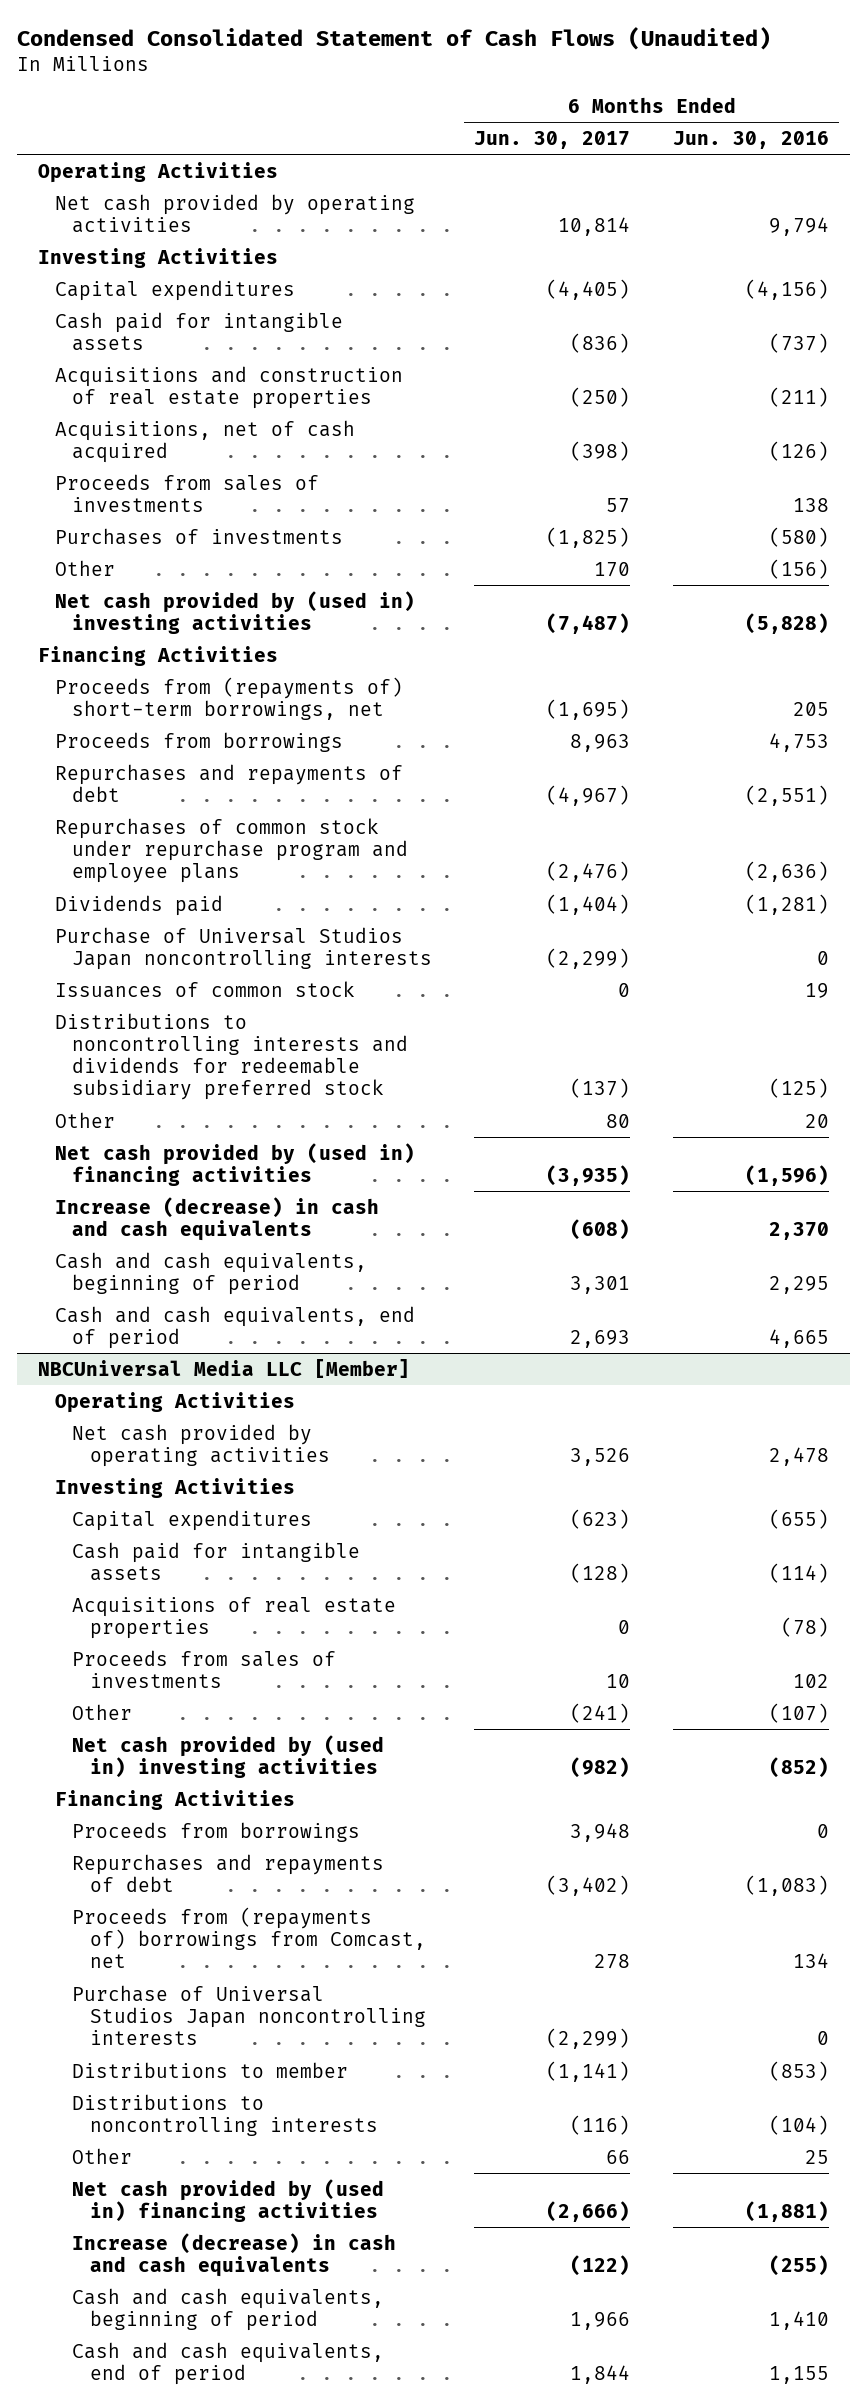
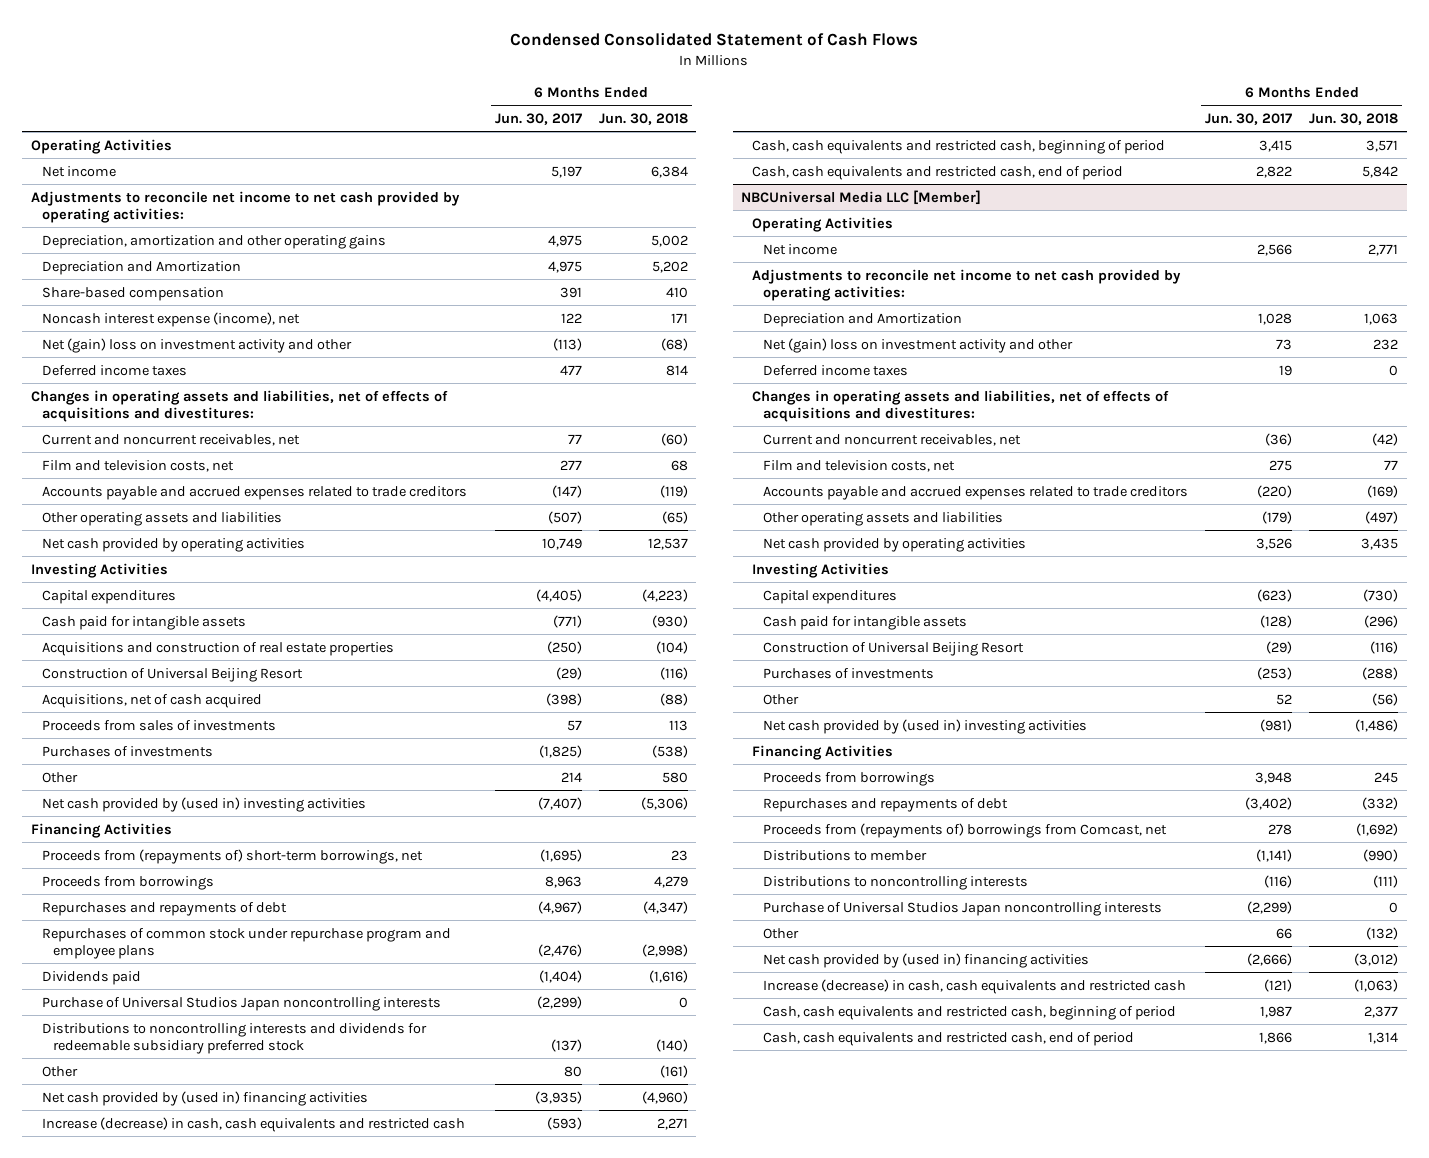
[16,26,771,50] Condensed Consolidated Statement of Cash Flows (Unaudited) -> [510,32,919,47] Condensed Consolidated Statement of Cash Flows
[672,130,829,149] Jun. 30, 2016 -> none
none -> [598,113,688,126] Jun. 30, 2018
none -> [41,165,116,177] Net income
none -> [30,190,460,223] Adjustments to reconcile net income to net cash provided by operating activities:
none -> [41,234,386,249] Depreciation, amortization and other operating gains
none -> [41,260,241,275] Depreciation and Amortization
none -> [41,286,224,301] Share-based compensation
none -> [41,311,300,327] Noncash interest expense (income), net
none -> [41,337,352,353] Net (gain) loss on investment activity and other
none -> [41,364,187,376] Deferred income taxes
none -> [30,389,448,422] Changes in operating assets and liabilities, net of effects of acquisitions and divestitures:
none -> [41,433,300,446] Current and noncurrent receivables, net
none -> [41,459,234,472] Film and television costs, net
none -> [41,485,467,500] Accounts payable and accrued expenses related to trade creditors
none -> [41,511,282,526] Other operating assets and liabilities
[558,216,631,236] 10,814 -> [541,537,582,550] 10,749
[570,332,631,353] (836) -> [552,614,582,628] (771)
none -> [41,667,303,682] Construction of Universal Beijing Resort
[594,561,631,577] 170 -> [560,771,582,782] 214
[546,612,631,634] (7,487) -> [537,796,582,810] (7,407)
[54,980,355,998] Issuances of common stock -> none
[54,1196,379,1241] Increase (decrease) in cash and cash equivalents -> [41,1116,465,1132] Increase (decrease) in cash, cash equivalents and restricted cash
[570,1218,631,1240] (608) -> [546,1116,582,1130] (593)
[54,1251,367,1295] Cash and cash equivalents, beginning of period -> [752,139,1166,154] Cash, cash equivalents and restricted cash, beginning of period
[570,1275,631,1294] 3,301 -> [1259,139,1293,152] 3,415
[54,1305,415,1349] Cash and cash equivalents, end of period -> [752,165,1124,180] Cash, cash equivalents and restricted cash, end of period
[570,1329,631,1348] 2,693 -> [1256,165,1293,178] 2,822
none -> [763,243,838,255] Net income
none -> [752,268,1182,301] Adjustments to reconcile net income to net cash provided by operating activities:
none -> [763,312,963,327] Depreciation and Amortization
none -> [763,337,1074,353] Net (gain) loss on investment activity and other
none -> [763,364,909,376] Deferred income taxes
none -> [752,389,1170,422] Changes in operating assets and liabilities, net of effects of acquisitions and divestitures:
none -> [763,433,1022,446] Current and noncurrent receivables, net
none -> [763,459,956,472] Film and television costs, net
none -> [763,485,1189,500] Accounts payable and accrued expenses related to trade creditors
none -> [763,511,1004,526] Other operating assets and liabilities
[72,1596,397,1639] Acquisitions of real estate properties -> none
[72,1649,337,1688] Proceeds from sales of investments -> none
none -> [763,641,1025,656] Construction of Universal Beijing Resort
none -> [763,667,935,679] Purchases of investments
[570,1702,631,1723] (241) -> [1276,693,1293,705] 52
[570,1756,631,1778] (982) -> [1260,718,1293,732] (981)
[72,1984,426,2046] Purchase of Universal Studios Japan noncontrolling interests -> [763,901,1163,916] Purchase of Universal Studios Japan noncontrolling interests
[72,2232,397,2277] Increase (decrease) in cash and cash equivalents -> [763,978,1187,994] Increase (decrease) in cash, cash equivalents and restricted cash
[570,2254,631,2276] (122) -> [1264,978,1293,992] (121)
[72,2287,385,2331] Cash and cash equivalents, beginning of period -> [763,1005,1177,1020] Cash, cash equivalents and restricted cash, beginning of period
[570,2311,631,2330] 1,966 -> [1260,1005,1293,1018] 1,987
[72,2341,385,2385] Cash and cash equivalents, end of period -> [763,1031,1135,1046] Cash, cash equivalents and restricted cash, end of period
[570,2364,631,2384] 1,844 -> [1259,1031,1293,1044] 1,866

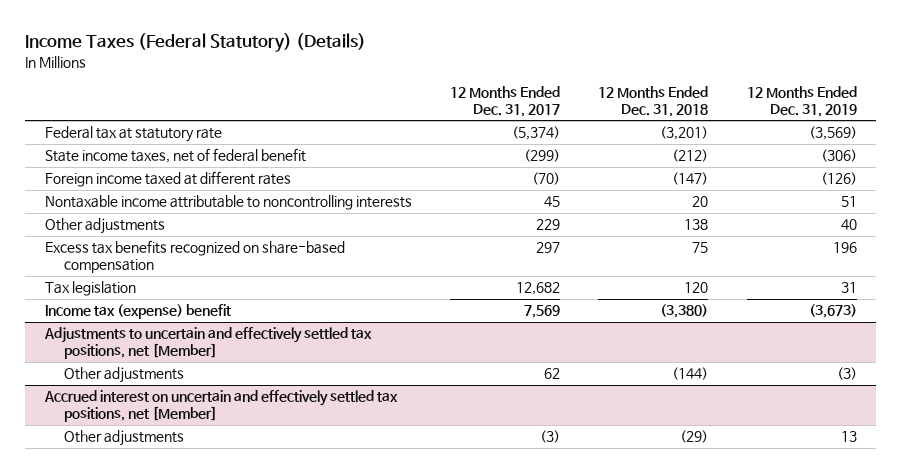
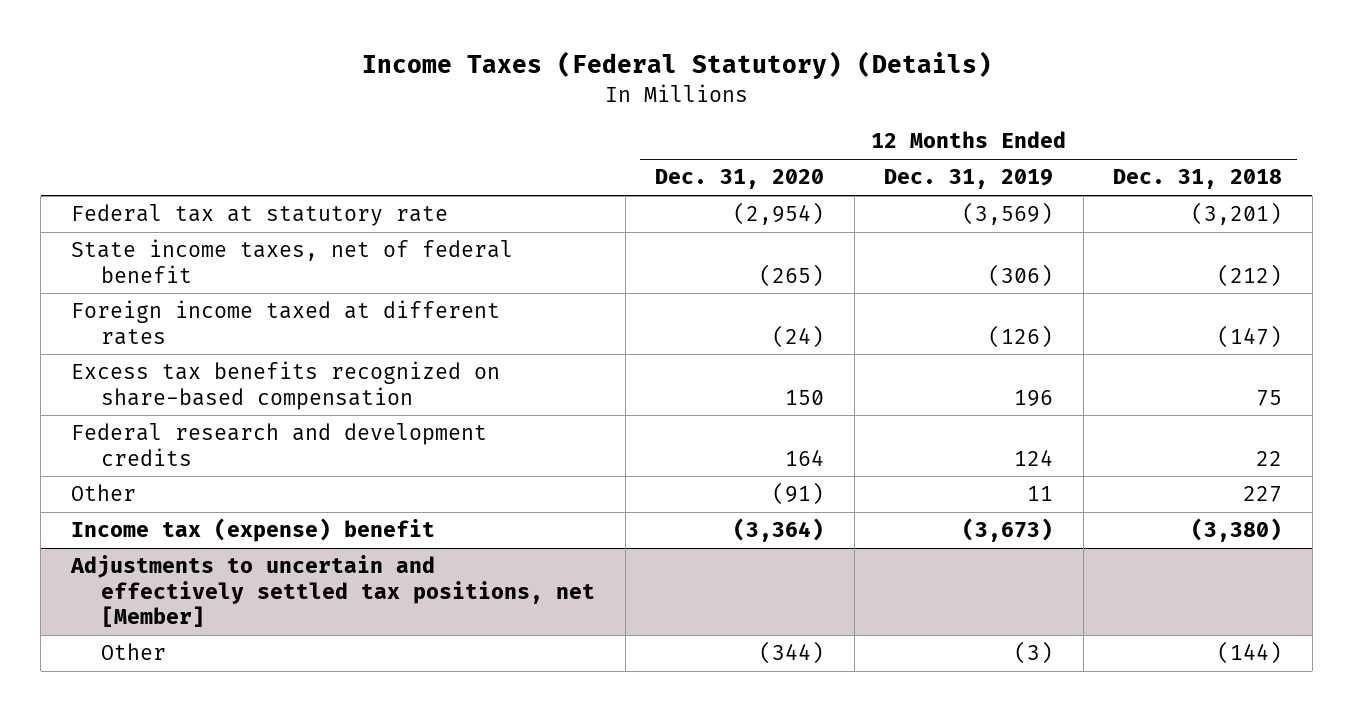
[449,86,560,118] 12 Months Ended Dec. 31, 2017 -> none
none -> [655,169,825,190] Dec. 31, 2020
[44,195,412,211] Nontaxable income attributable to noncontrolling interests -> none
[44,218,165,235] Other adjustments -> none
[44,281,136,297] Tax legislation -> none
none -> [70,423,487,466] Federal research and development credits
none -> [70,484,136,502] Other
[43,390,398,423] Accrued interest on uncertain and effectively settled tax positions, net [Member] -> none
[63,430,184,447] Other adjustments -> none
[63,367,184,384] Other adjustments -> [101,643,167,661] Other

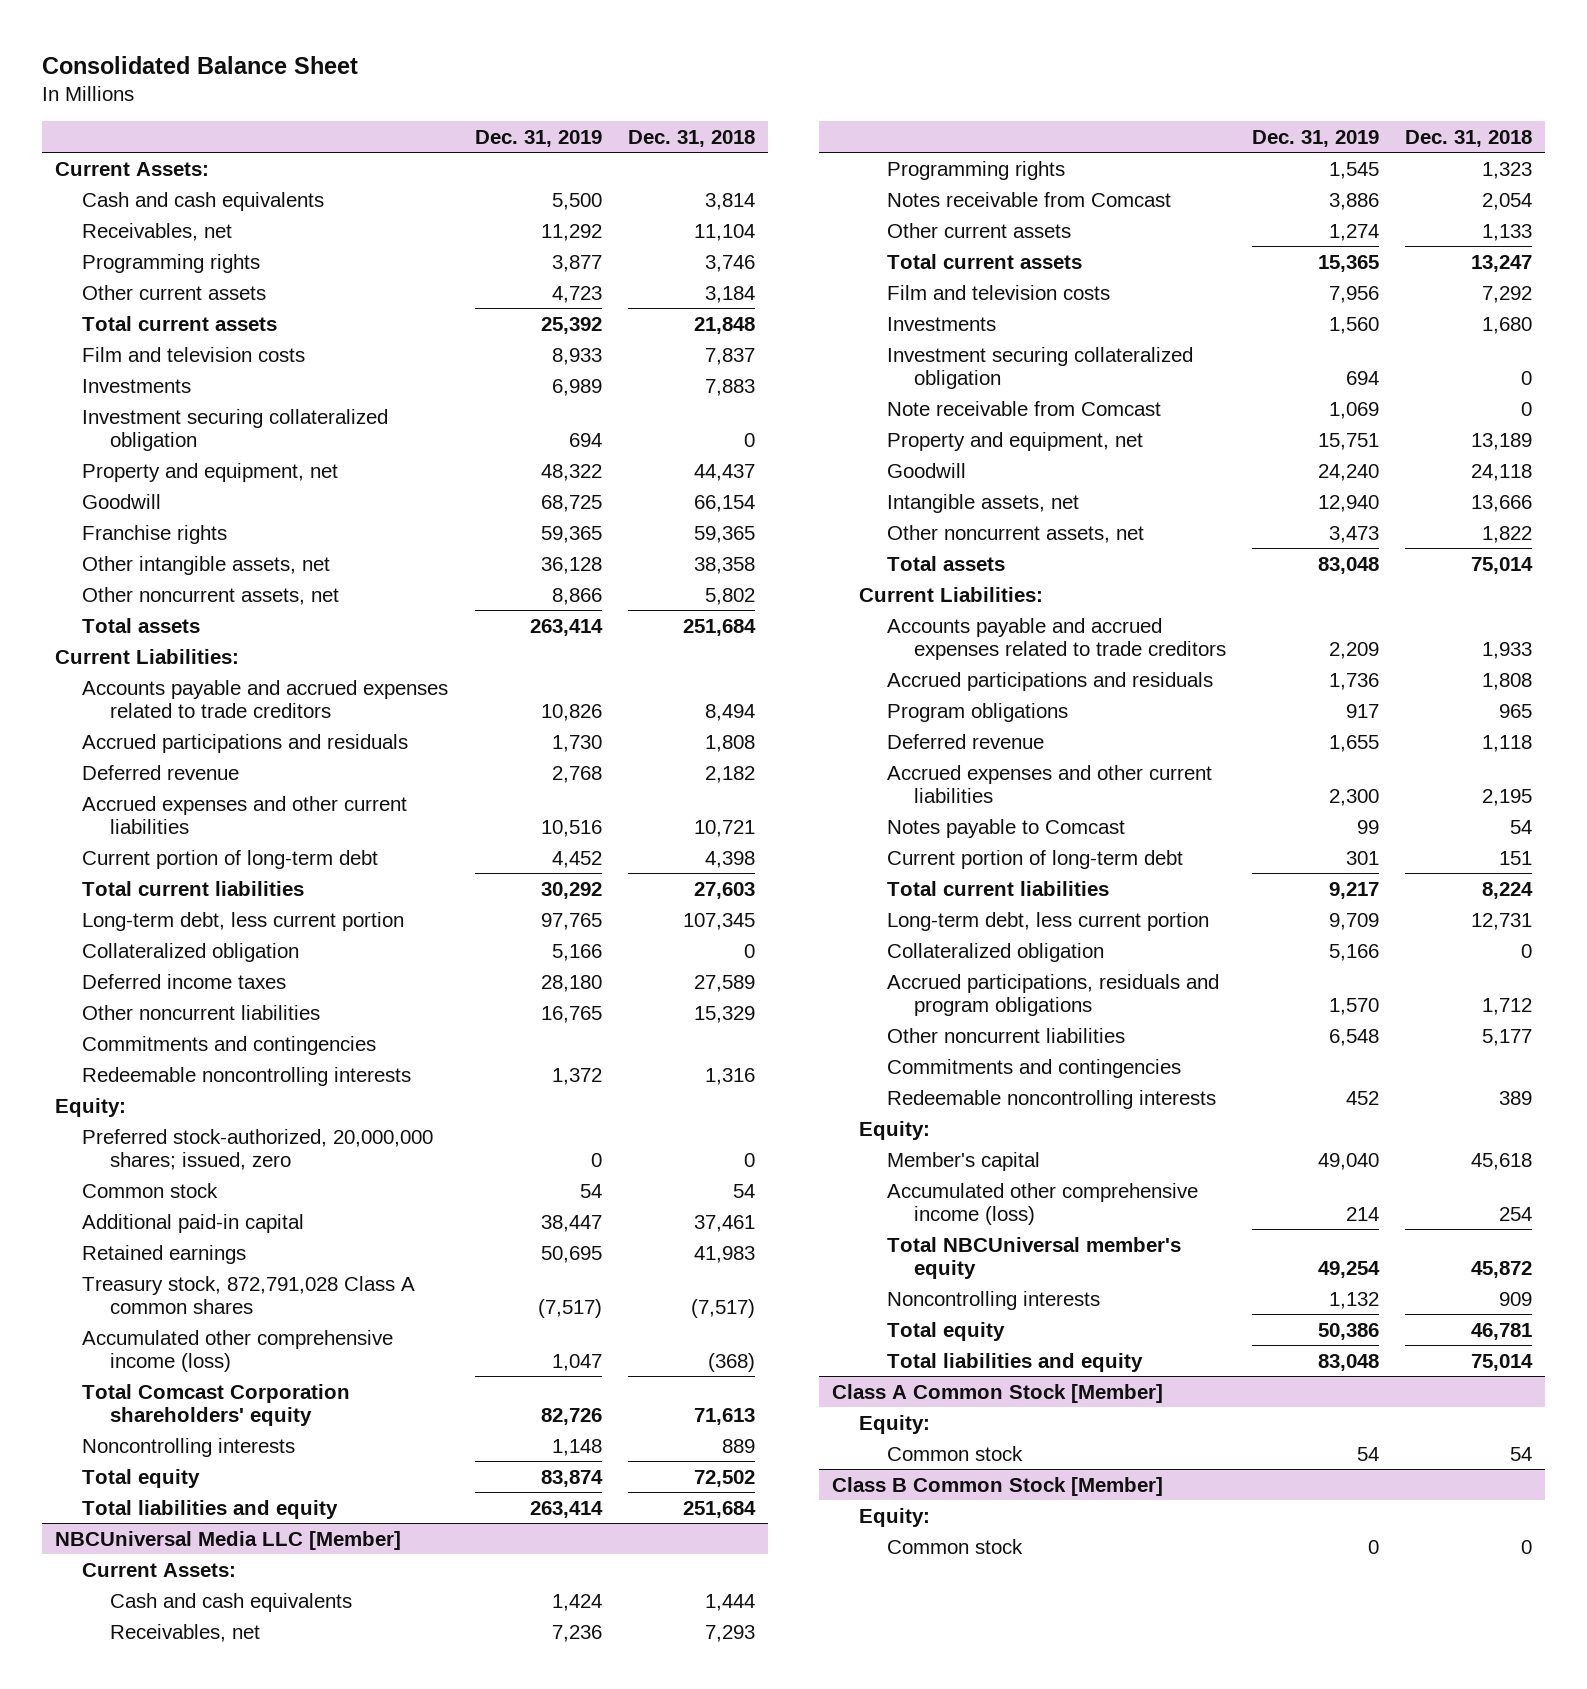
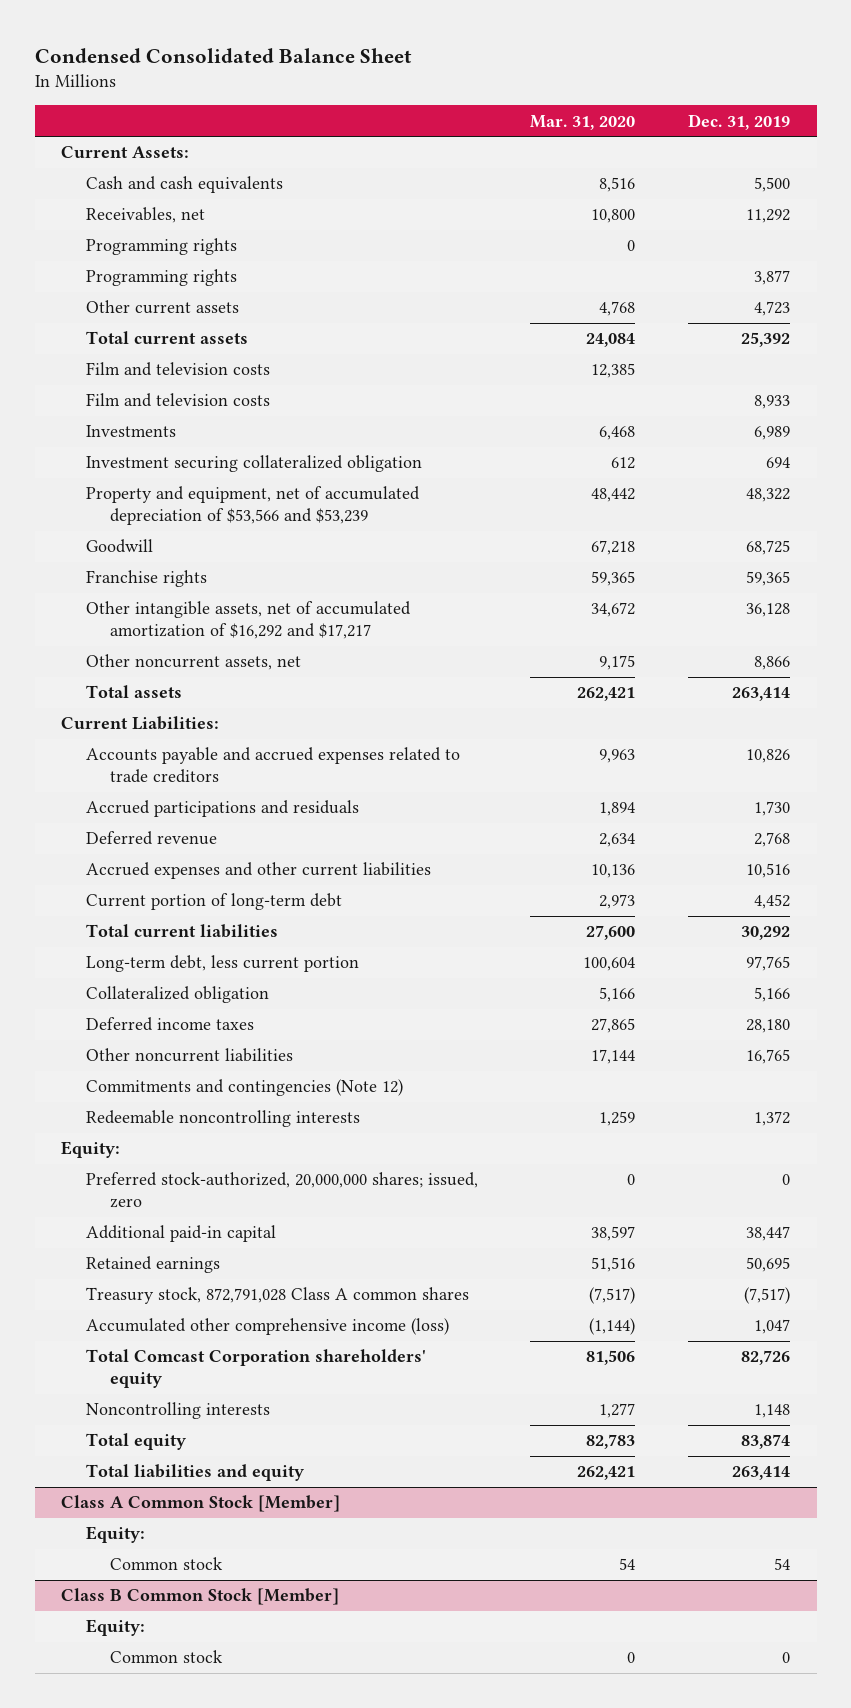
[42,55,359,74] Consolidated Balance Sheet -> [34,47,412,63] Condensed Consolidated Balance Sheet
[628,129,756,147] Dec. 31, 2018 -> none
none -> [530,114,636,130] Mar. 31, 2020
none -> [85,238,237,256] Programming rights
none -> [85,362,270,377] Film and television costs
[82,462,339,482] Property and equipment, net -> [85,486,420,526] Property and equipment, net of accumulated depreciation of $53,566 and $53,239
[82,555,331,575] Other intangible assets, net -> [85,601,411,640] Other intangible assets, net of accumulated amortization of $16,292 and $17,217
[82,1035,377,1055] Commitments and contingencies -> [85,1079,403,1097] Commitments and contingencies (Note 12)
[82,1182,219,1198] Common stock -> none
[55,1530,402,1550] NBCUniversal Media LLC [Member] -> none
[82,1562,237,1577] Current Assets: -> none
[109,1592,352,1612] Cash and cash equivalents -> none
[109,1623,260,1642] Receivables, net -> none
[886,160,1065,180] Programming rights -> none
[886,191,1171,207] Notes receivable from Comcast -> none
[886,222,1071,238] Other current assets -> none
[886,253,1082,269] Total current assets -> none
[886,284,1110,300] Film and television costs -> none
[886,316,996,331] Investments -> none
[886,346,1193,389] Investment securing collateralized obligation -> none
[886,400,1161,416] Note receivable from Comcast -> none
[886,431,1143,451] Property and equipment, net -> none
[886,462,966,478] Goodwill -> none
[886,493,1079,513] Intangible assets, net -> none
[886,524,1144,543] Other noncurrent assets, net -> none
[886,555,1005,571] Total assets -> none
[859,586,1044,602] Current Liabilities: -> none
[886,617,1226,660] Accounts payable and accrued expenses related to trade creditors -> none
[886,671,1213,691] Accrued participations and residuals -> none
[886,702,1068,722] Program obligations -> none
[886,733,1044,749] Deferred revenue -> none
[886,764,1212,803] Accrued expenses and other current liabilities -> none
[886,818,1125,838] Notes payable to Comcast -> none
[886,849,1183,869] Current portion of long-term debt -> none
[886,880,1109,896] Total current liabilities -> none
[886,911,1209,931] Long-term debt, less current portion -> none
[886,942,1104,962] Collateralized obligation -> none
[886,973,1219,1016] Accrued participations, residuals and program obligations -> none
[886,1027,1125,1043] Other noncurrent liabilities -> none
[886,1058,1181,1078] Commitments and contingencies -> none
[886,1089,1216,1109] Redeemable noncontrolling interests -> none
[859,1120,931,1140] Equity: -> none
[886,1151,1040,1171] Member's capital -> none
[886,1182,1198,1225] Accumulated other comprehensive income (loss) -> none
[886,1236,1181,1279] Total NBCUniversal member's equity -> none
[886,1290,1100,1310] Noncontrolling interests -> none
[886,1321,1005,1341] Total equity -> none
[886,1352,1143,1372] Total liabilities and equity -> none

